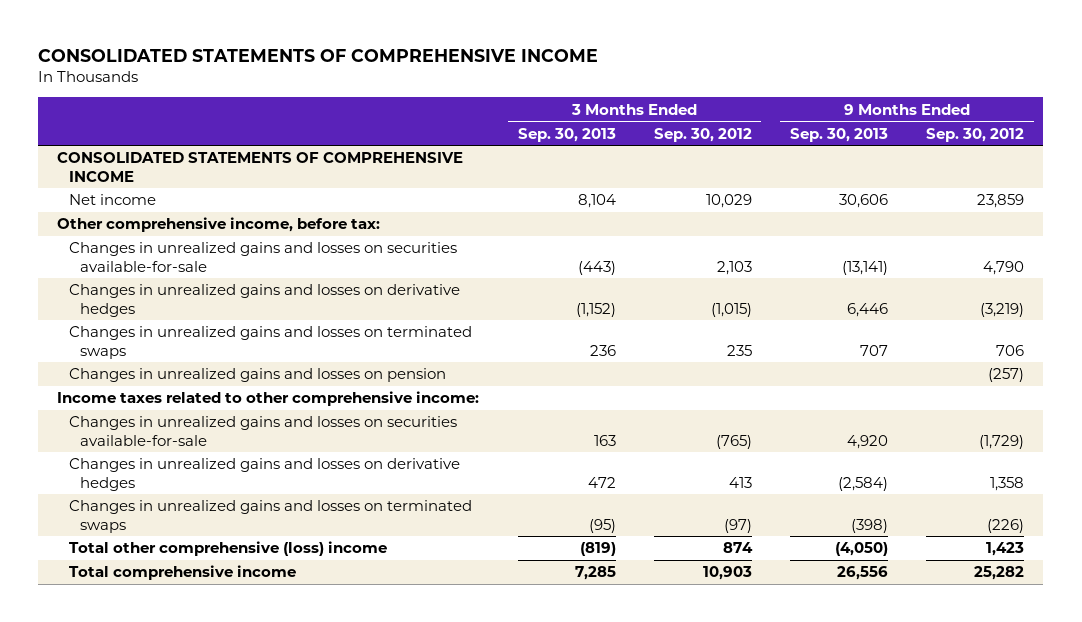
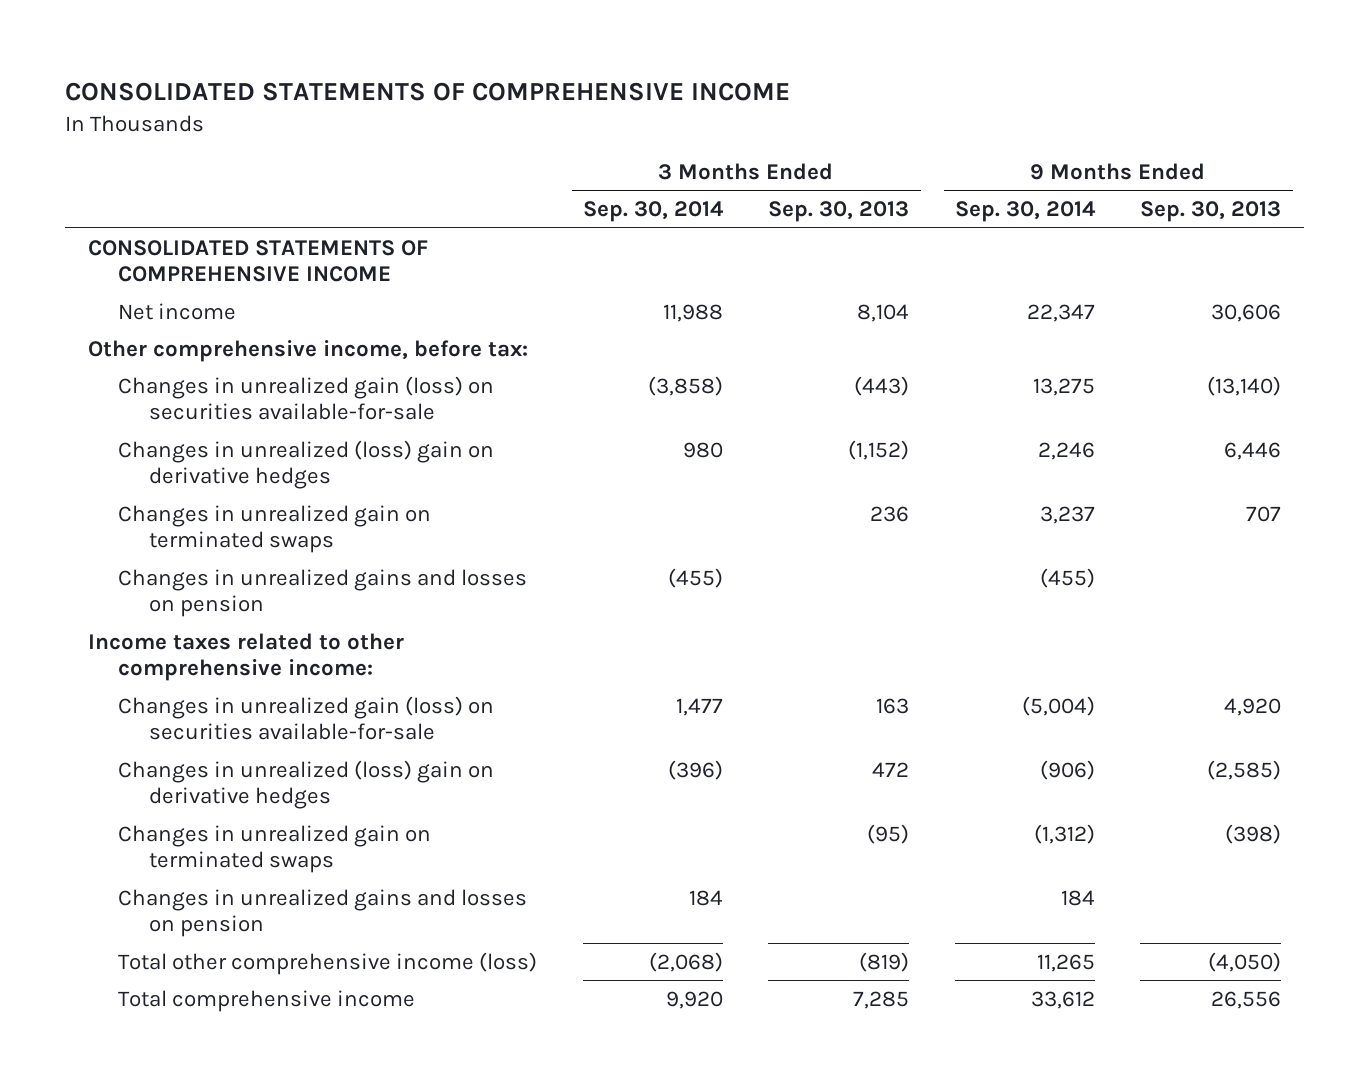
[653,127,752,142] Sep. 30, 2012 -> none
[926,127,1025,142] Sep. 30, 2012 -> none
none -> [582,201,724,223] Sep. 30, 2014
none -> [954,201,1096,223] Sep. 30, 2014
[68,242,457,272] Changes in unrealized gains and losses on securities available-for-sale -> [118,375,495,421] Changes in unrealized gain (loss) on securities available-for-sale
[842,260,889,275] (13,141) -> [1207,375,1282,396] (13,140)
[68,284,460,317] Changes in unrealized gains and losses on derivative hedges -> [118,439,495,490] Changes in unrealized (loss) gain on derivative hedges
[68,326,472,359] Changes in unrealized gains and losses on terminated swaps -> [118,504,432,554] Changes in unrealized gain on terminated swaps
[68,416,457,446] Changes in unrealized gains and losses on securities available-for-sale -> [118,695,495,741] Changes in unrealized gain (loss) on securities available-for-sale
[68,458,460,491] Changes in unrealized gains and losses on derivative hedges -> [118,759,495,810] Changes in unrealized (loss) gain on derivative hedges
[838,476,889,491] (2,584) -> [1207,759,1282,780] (2,585)
[68,500,472,533] Changes in unrealized gains and losses on terminated swaps -> [118,824,432,874] Changes in unrealized gain on terminated swaps
none -> [118,888,528,938] Changes in unrealized gains and losses on pension
[68,541,387,557] Total other comprehensive (loss) income -> [118,951,538,975] Total other comprehensive income (loss)

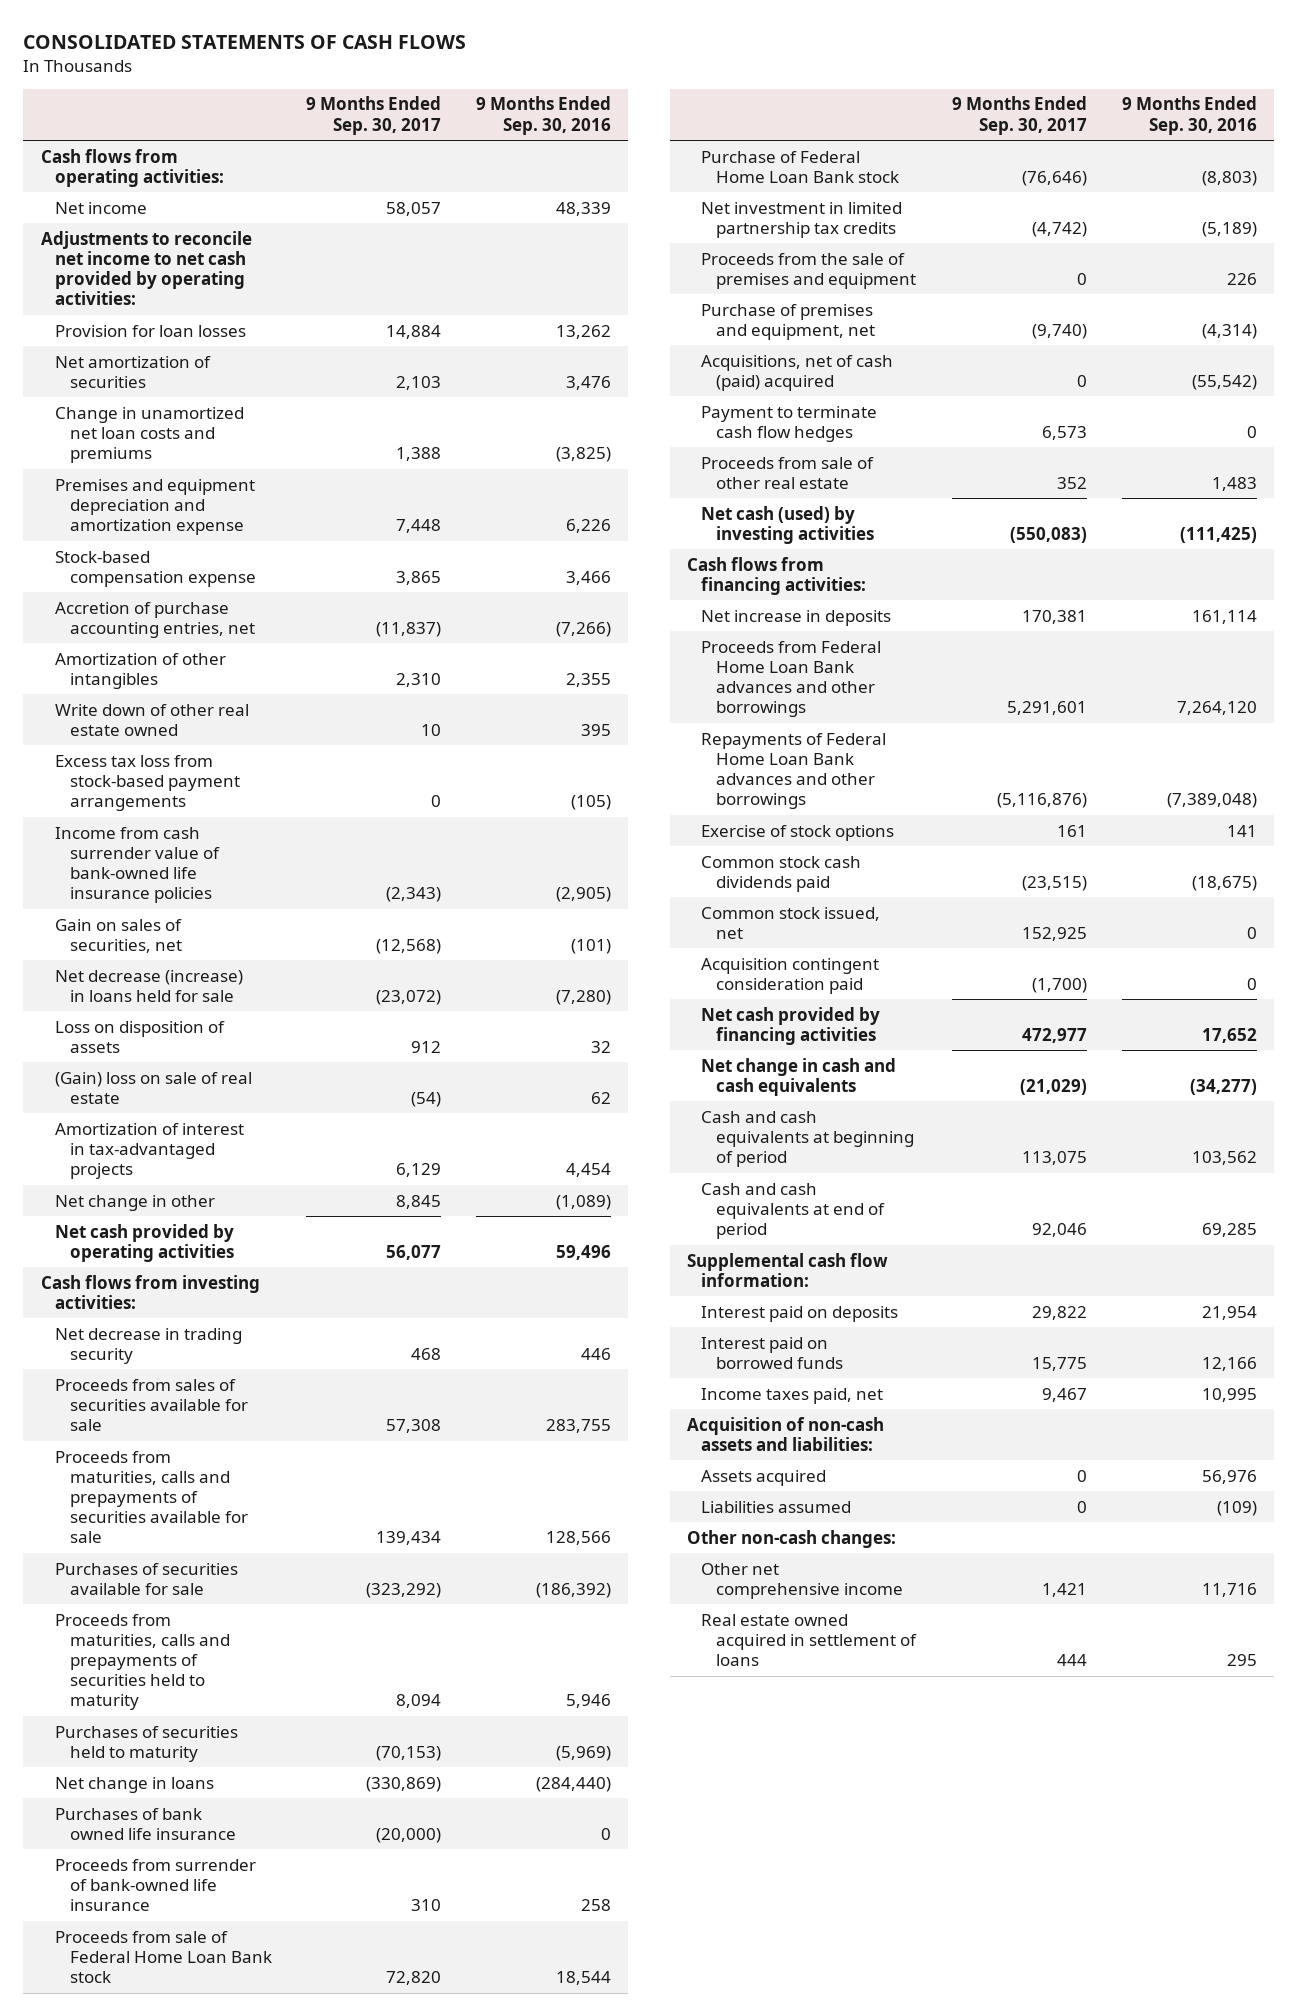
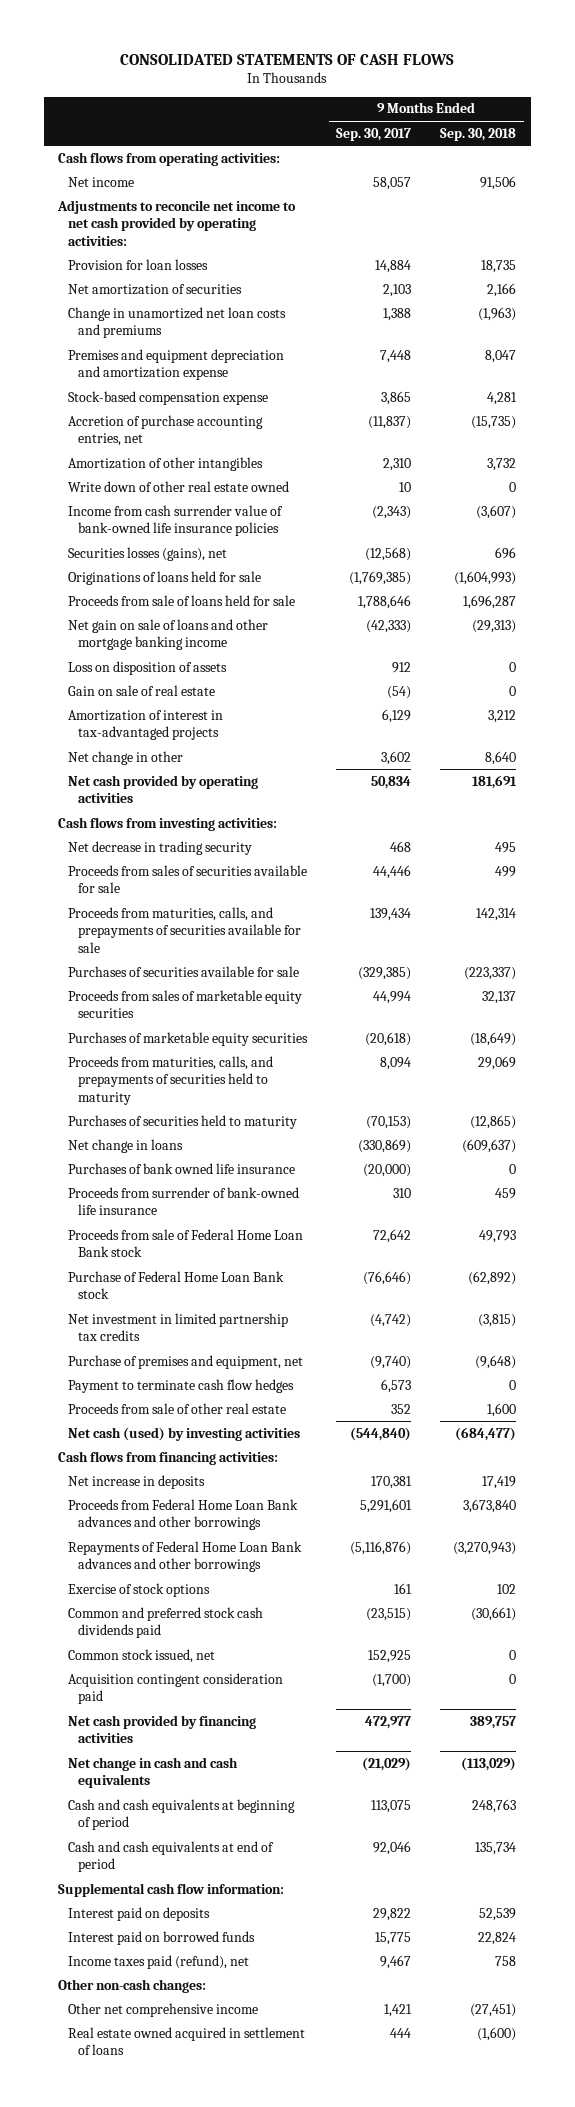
[475,96,611,135] 9 Months Ended Sep. 30, 2016 -> none
none -> [440,127,517,141] Sep. 30, 2018
[55,754,240,811] Excess tax loss from stock-based payment arrangements -> none
[55,918,183,953] Gain on sales of securities, net -> [68,546,228,561] Securities losses (gains), net
[55,969,244,1002] Net decrease (increase) in loans held for sale -> [68,570,262,585] Originations of loans held for sale
[376,989,442,1005] (23,072) -> [349,570,412,585] (1,769,385)
none -> [68,594,296,606] Proceeds from sale of loans held for sale
none -> [68,618,269,651] Net gain on sale of loans and other mortgage banking income
[55,1071,253,1104] (Gain) loss on sale of real estate -> [68,684,216,696] Gain on sale of real estate
[396,1194,442,1209] 8,845 -> [381,750,412,765] 3,602
[386,1244,442,1260] 56,077 -> [371,775,412,789] 50,834
[386,1418,442,1433] 57,308 -> [373,864,412,879] 44,446
[55,1450,248,1544] Proceeds from maturities, calls and prepayments of securities available for sale -> [68,906,302,953] Proceeds from maturities, calls, and prepayments of securities available for sale
[366,1582,442,1598] (323,292) -> [358,966,412,980] (329,385)
none -> [68,989,303,1019] Proceeds from sales of marketable equity securities
none -> [68,1031,309,1046] Purchases of marketable equity securities
[55,1613,230,1711] Proceeds from maturities, calls and prepayments of securities held to maturity -> [68,1055,274,1105] Proceeds from maturities, calls, and prepayments of securities held to maturity
[386,1970,442,1985] 72,820 -> [373,1228,412,1243] 72,642
[701,252,916,289] Proceeds from the sale of premises and equipment -> none
[701,354,894,391] Acquisitions, net of cash (paid) acquired -> none
[1010,526,1088,543] (550,083) -> [350,1426,412,1441] (544,840)
[701,855,862,892] Common stock cash dividends paid -> [68,1606,264,1639] Common and preferred stock cash dividends paid
[686,1416,884,1451] Acquisition of non-cash assets and liabilities: -> none
[701,1469,827,1486] Assets acquired -> none
[701,1500,852,1513] Liabilities assumed -> none
[701,1387,884,1404] Income taxes paid, net -> [68,1954,250,1969] Income taxes paid (refund), net

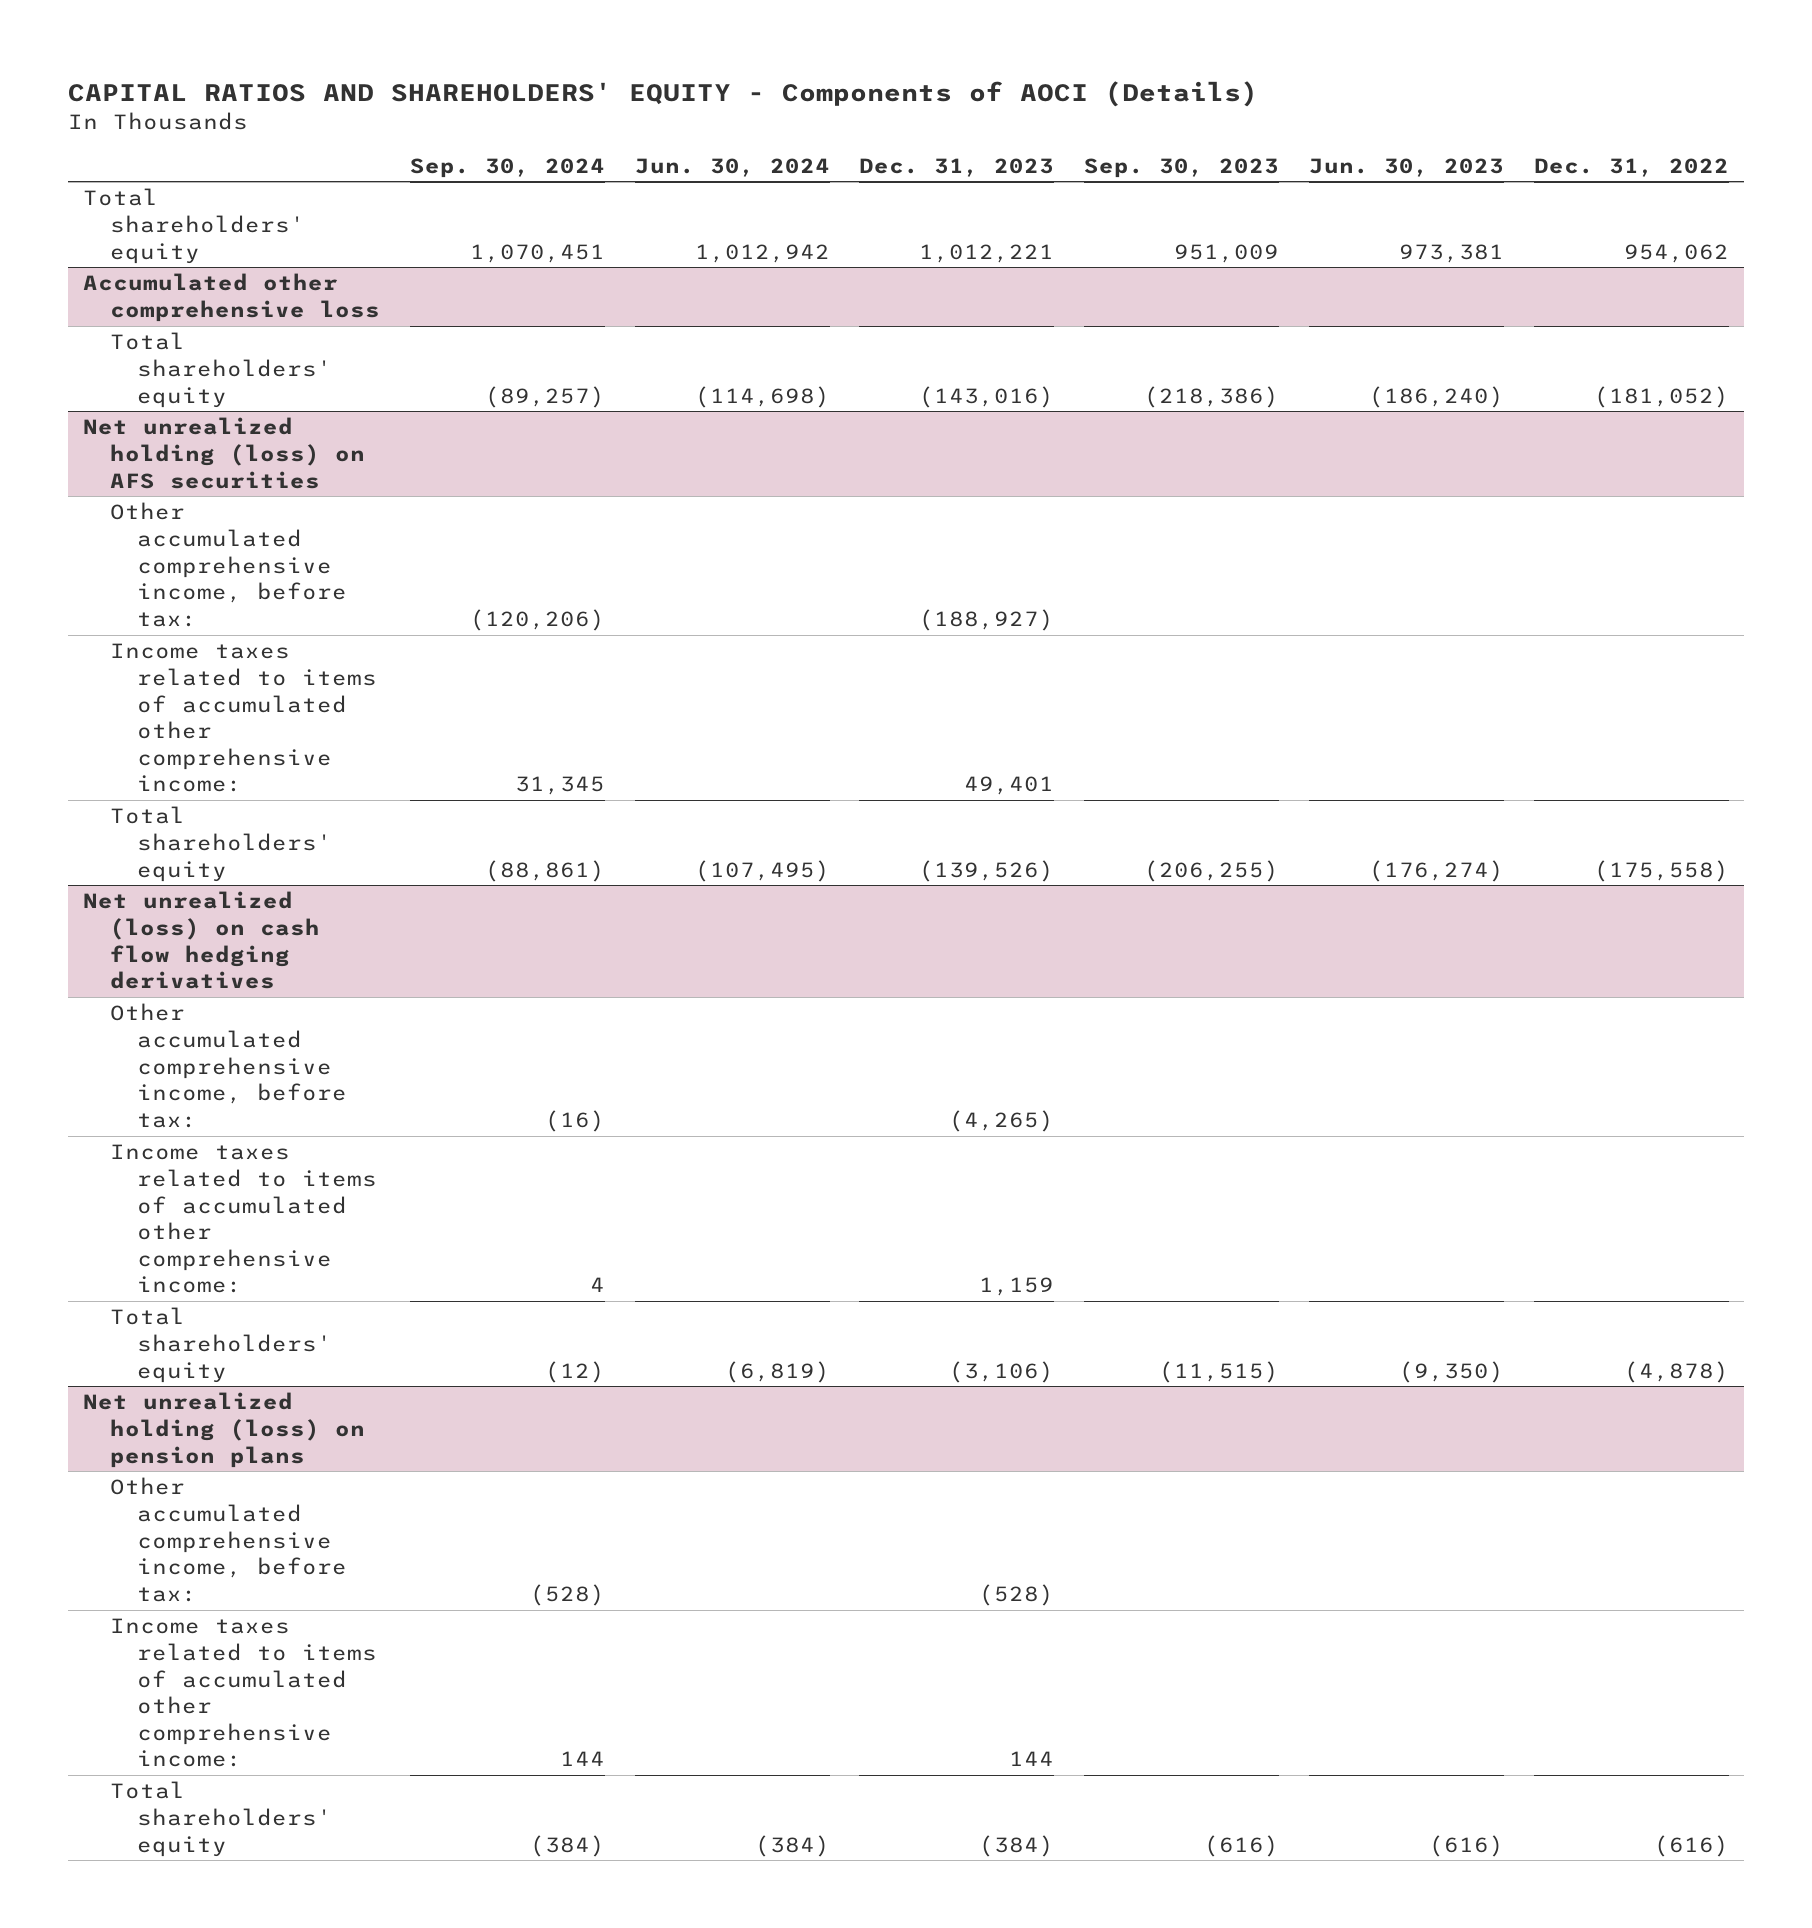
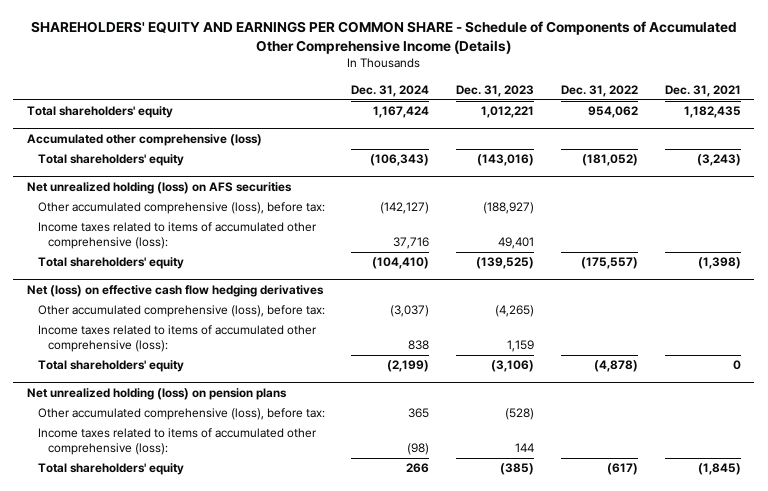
[68,80,1259,107] CAPITAL RATIOS AND SHAREHOLDERS' EQUITY - Components of AOCI (Details) -> [30,21,737,54] SHAREHOLDERS' EQUITY AND EARNINGS PER COMMON SHARE - Schedule of Components of Accumulated Other Comprehensive Income (Details)
[409,157,605,178] Sep. 30, 2024 -> none
[634,157,830,177] Jun. 30, 2024 -> none
[1084,157,1280,178] Sep. 30, 2023 -> none
[1308,157,1504,177] Jun. 30, 2023 -> none
none -> [351,84,430,97] Dec. 31, 2024
none -> [665,84,742,97] Dec. 31, 2021
[83,273,381,322] Accumulated other comprehensive loss -> [26,133,262,146] Accumulated other comprehensive (loss)
[110,502,348,627] Other accumulated comprehensive income, before tax: -> [37,202,325,215] Other accumulated comprehensive (loss), before tax:
[110,643,378,793] Income taxes related to items of accumulated other comprehensive income: -> [37,222,317,250] Income taxes related to items of accumulated other comprehensive (loss):
[919,859,1055,882] (139,526) -> [476,257,535,270] (139,525)
[1593,859,1729,882] (175,558) -> [581,257,639,270] (175,557)
[83,891,321,990] Net unrealized (loss) on cash flow hedging derivatives -> [26,284,324,297] Net (loss) on effective cash flow hedging derivatives
[110,1003,348,1128] Other accumulated comprehensive income, before tax: -> [37,305,325,318] Other accumulated comprehensive (loss), before tax:
[110,1144,378,1294] Income taxes related to items of accumulated other comprehensive income: -> [37,325,317,353] Income taxes related to items of accumulated other comprehensive (loss):
[110,1477,348,1602] Other accumulated comprehensive income, before tax: -> [37,408,325,421] Other accumulated comprehensive (loss), before tax:
[110,1618,378,1768] Income taxes related to items of accumulated other comprehensive income: -> [37,428,317,456] Income taxes related to items of accumulated other comprehensive (loss):
[979,1834,1055,1857] (384) -> [500,463,535,476] (385)
[1653,1834,1729,1857] (616) -> [607,463,639,476] (617)

